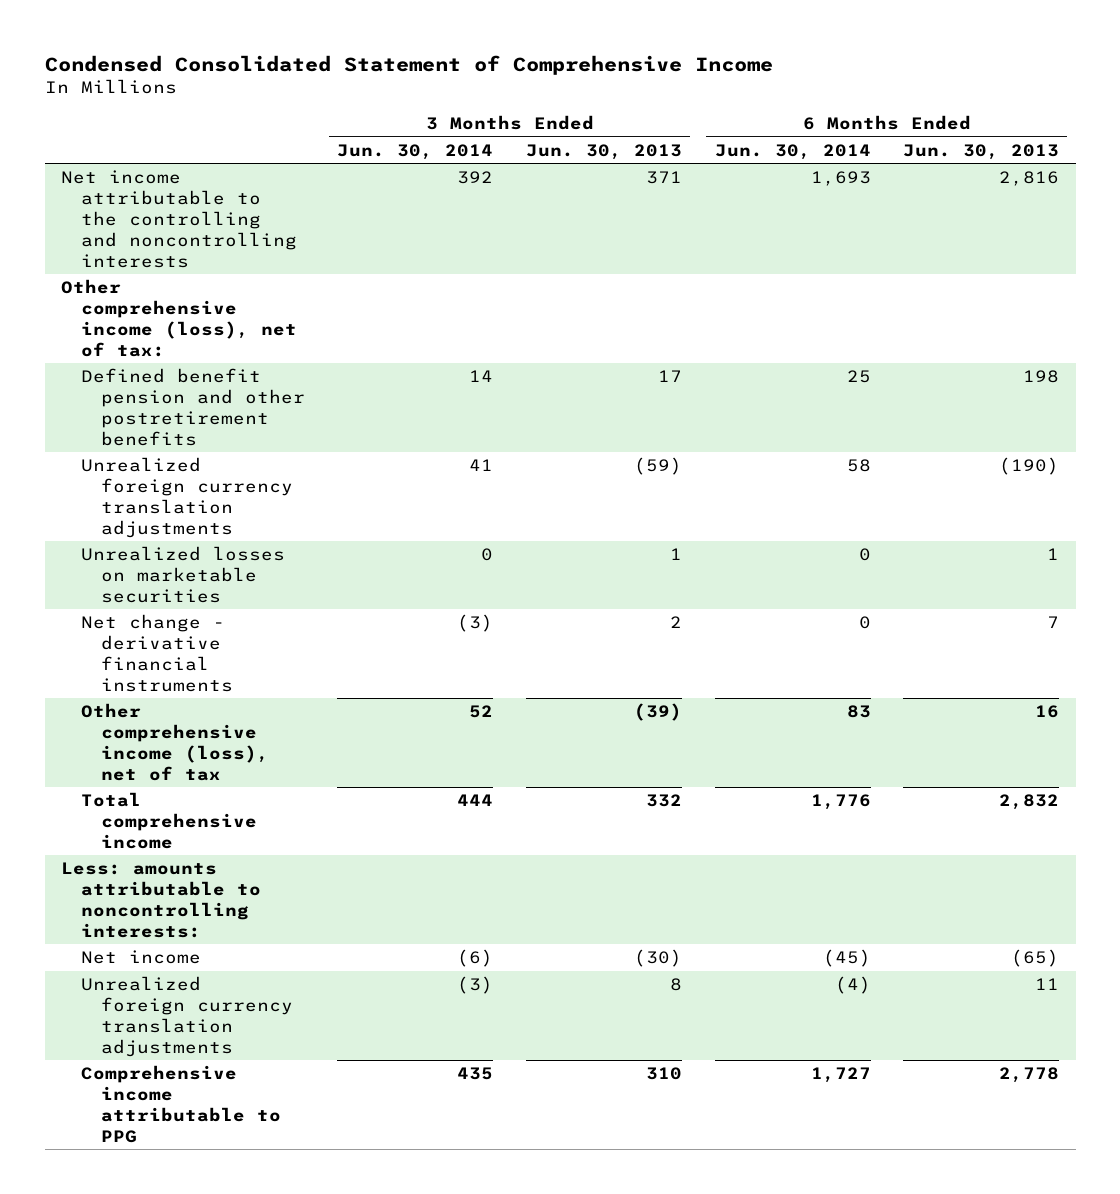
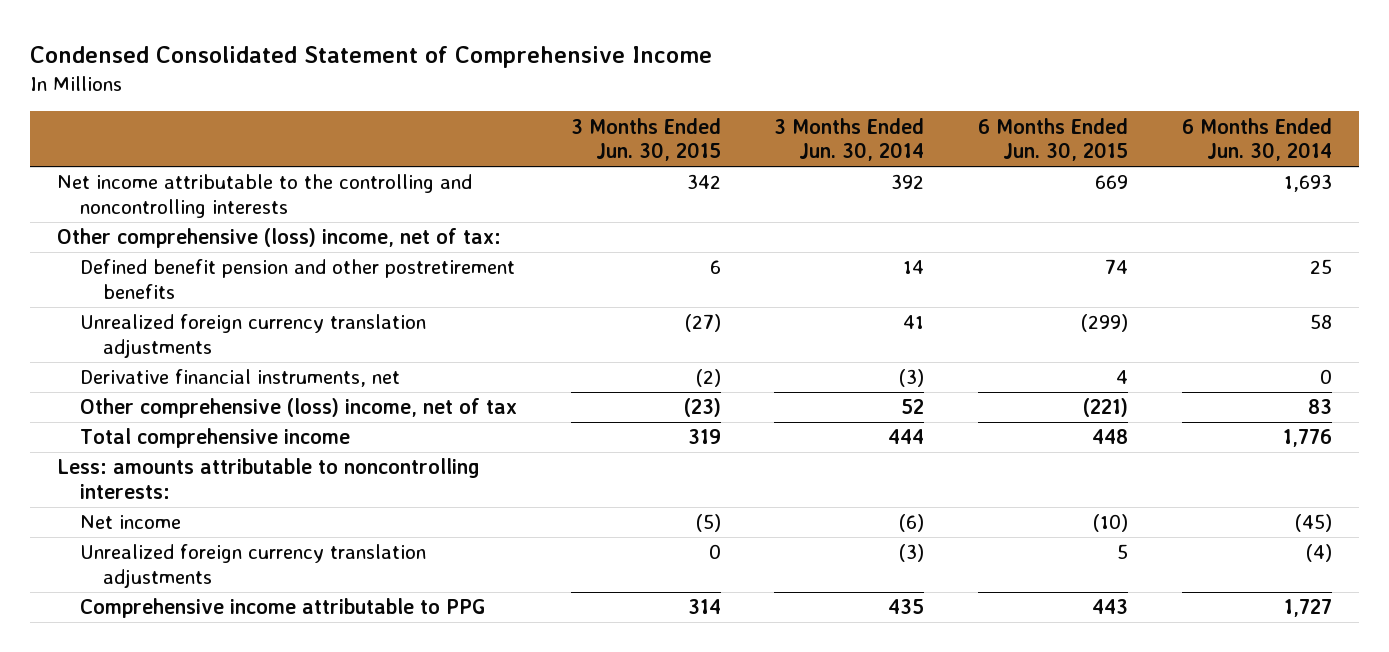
[525,143,682,160] Jun. 30, 2013 -> none
[903,143,1060,160] Jun. 30, 2013 -> none
none -> [570,117,721,162] 3 Months Ended Jun. 30, 2015
none -> [978,117,1129,162] 6 Months Ended Jun. 30, 2015
[61,279,297,357] Other comprehensive income (loss), net of tax: -> [57,228,502,249] Other comprehensive (loss) income, net of tax:
[80,546,285,604] Unrealized losses on marketable securities -> none
[80,614,233,692] Net change - derivative financial instruments -> [79,369,400,388] Derivative financial instruments, net
[80,703,269,781] Other comprehensive income (loss), net of tax -> [79,398,517,419] Other comprehensive (loss) income, net of tax

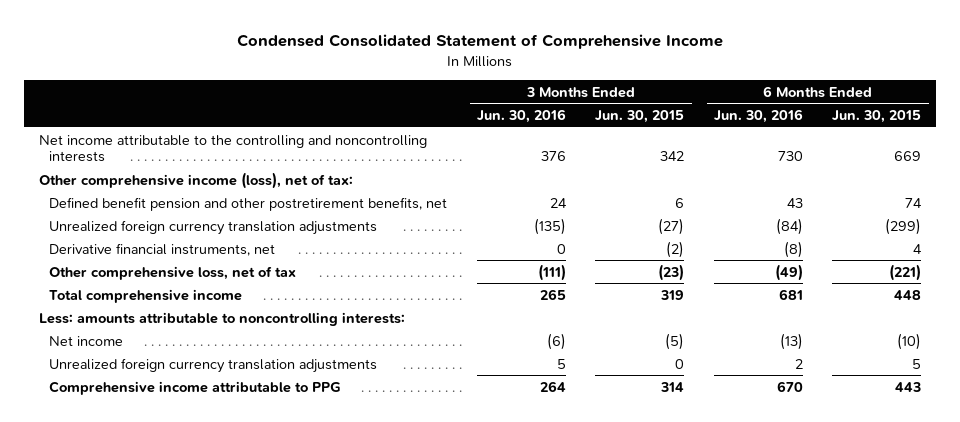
[774,117,925,162] 3 Months Ended Jun. 30, 2014 -> none
[1181,117,1332,162] 6 Months Ended Jun. 30, 2014 -> none
none -> [476,108,566,123] Jun. 30, 2016
none -> [713,108,803,123] Jun. 30, 2016
[57,228,502,249] Other comprehensive (loss) income, net of tax: -> [38,171,353,189] Other comprehensive income (loss), net of tax:
[79,259,515,299] Defined benefit pension and other postretirement benefits -> [49,196,448,211] Defined benefit pension and other postretirement benefits, net
[79,398,517,419] Other comprehensive (loss) income, net of tax -> [49,265,297,280] Other comprehensive loss, net of tax

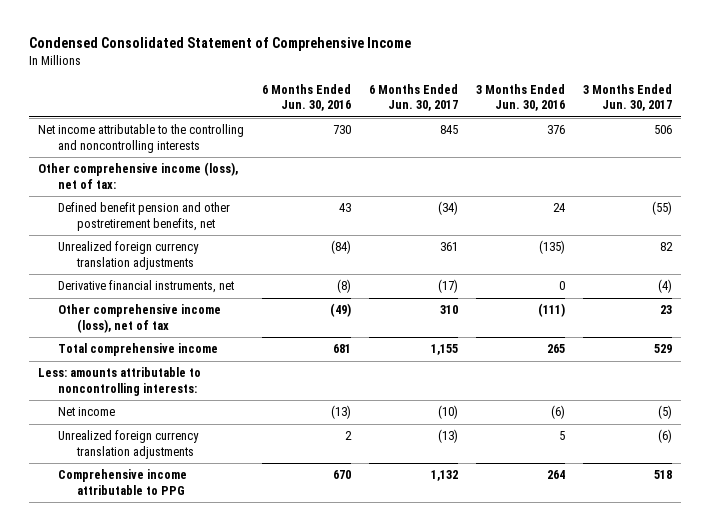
[595,109,685,123] Jun. 30, 2015 -> none
[832,109,922,123] Jun. 30, 2015 -> none
none -> [369,83,459,112] 6 Months Ended Jun. 30, 2017
none -> [583,83,673,112] 3 Months Ended Jun. 30, 2017
[49,265,297,280] Other comprehensive loss, net of tax -> [57,304,221,333] Other comprehensive income (loss), net of tax

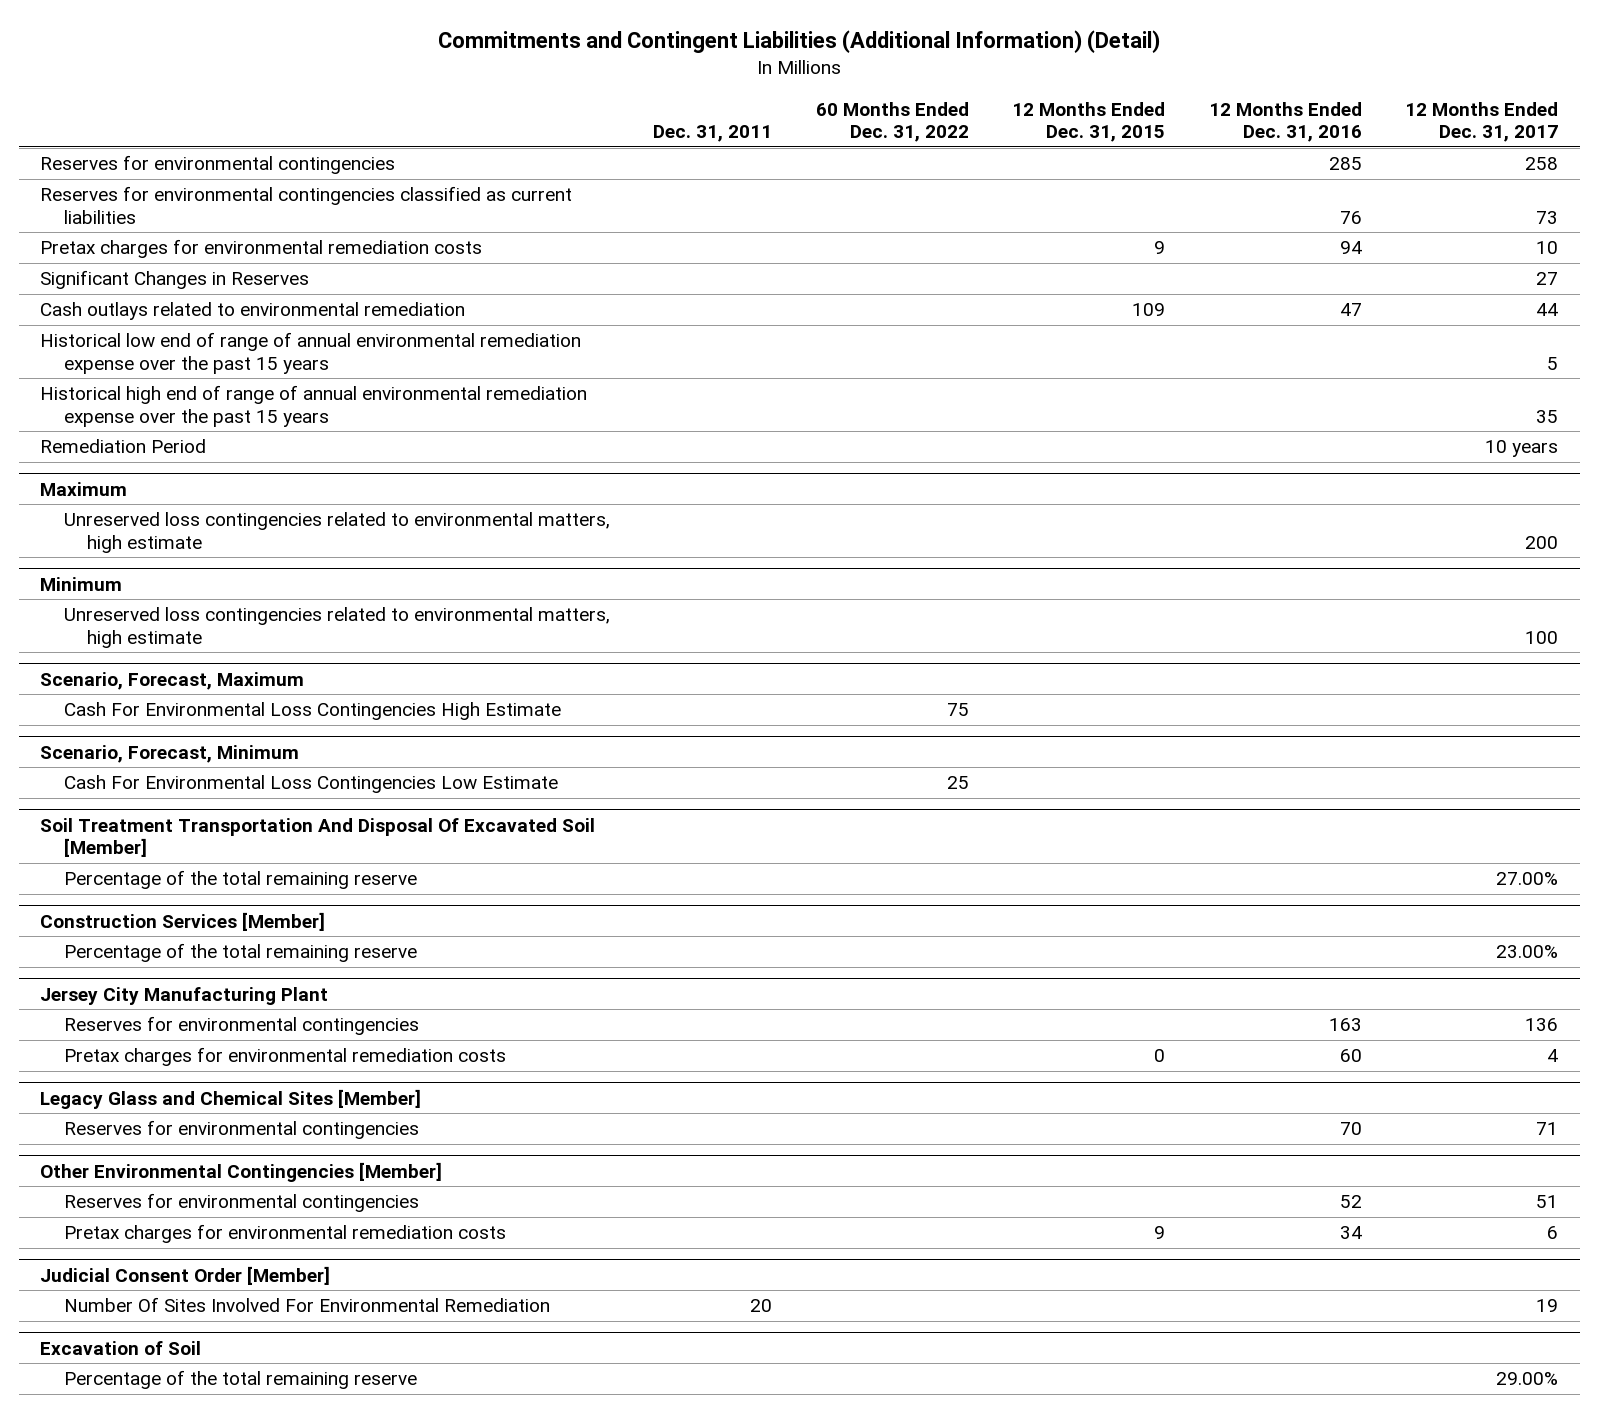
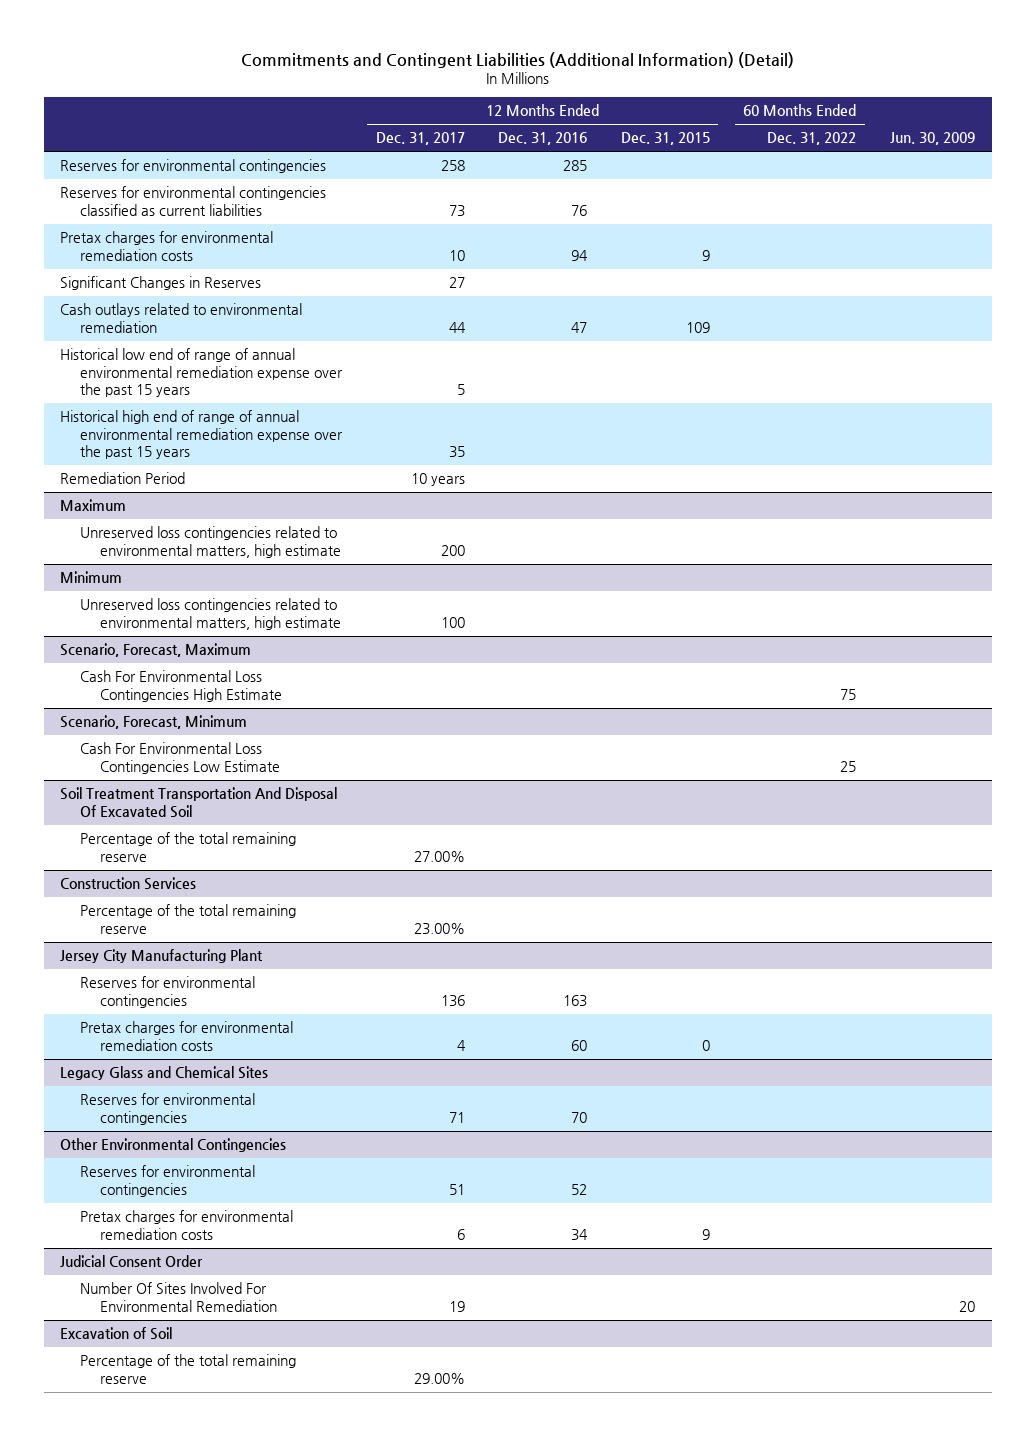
[653,125,773,143] Dec. 31, 2011 -> none
none -> [889,132,975,146] Jun. 30, 2009
[40,817,596,858] Soil Treatment Transportation And Disposal Of Excavated Soil [Member] -> [60,787,338,818] Soil Treatment Transportation And Disposal Of Excavated Soil
[40,911,326,931] Construction Services [Member] -> [60,877,197,891] Construction Services
[40,1088,422,1109] Legacy Glass and Chemical Sites [Member] -> [60,1066,269,1081] Legacy Glass and Chemical Sites
[40,1161,443,1182] Other Environmental Contingencies [Member] -> [60,1138,287,1153] Other Environmental Contingencies
[40,1265,331,1285] Judicial Consent Order [Member] -> [60,1255,204,1268] Judicial Consent Order

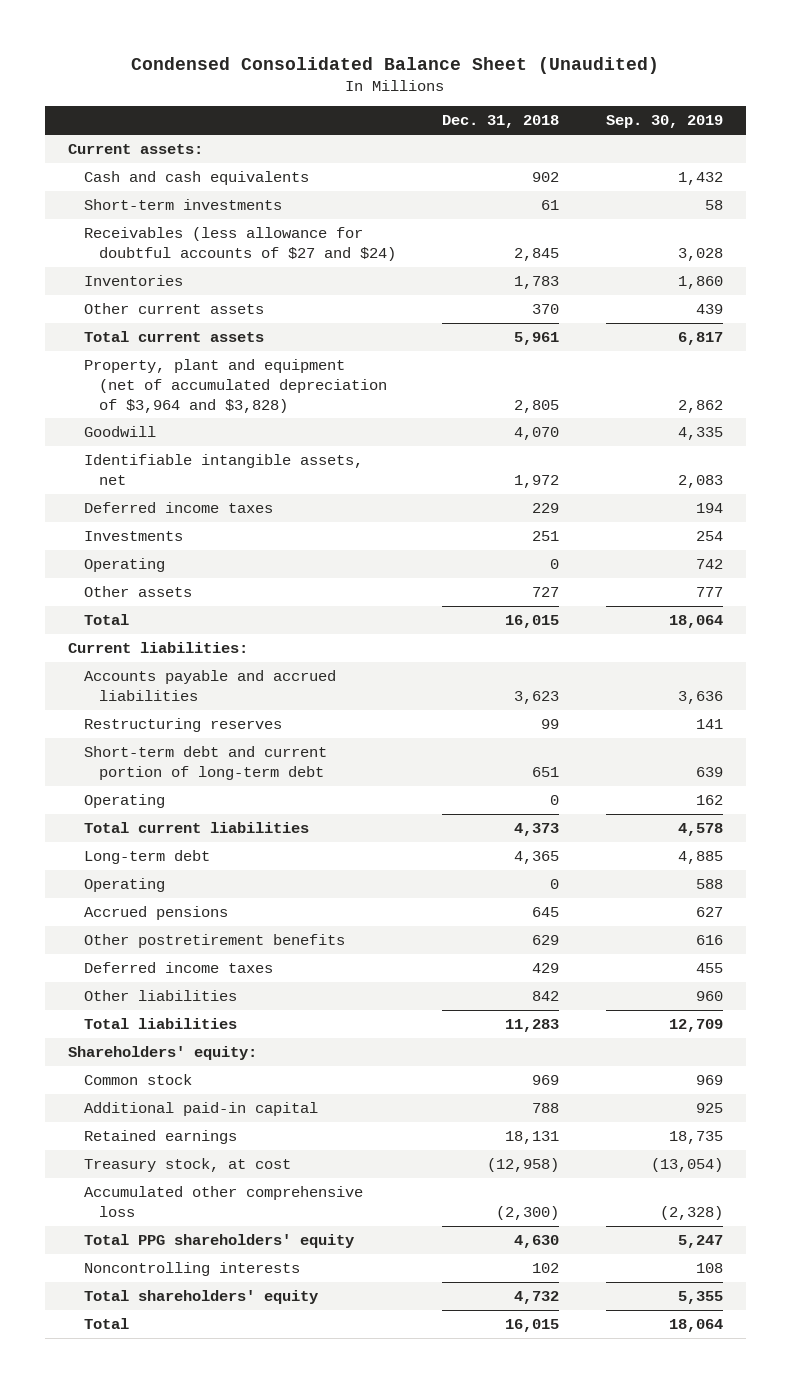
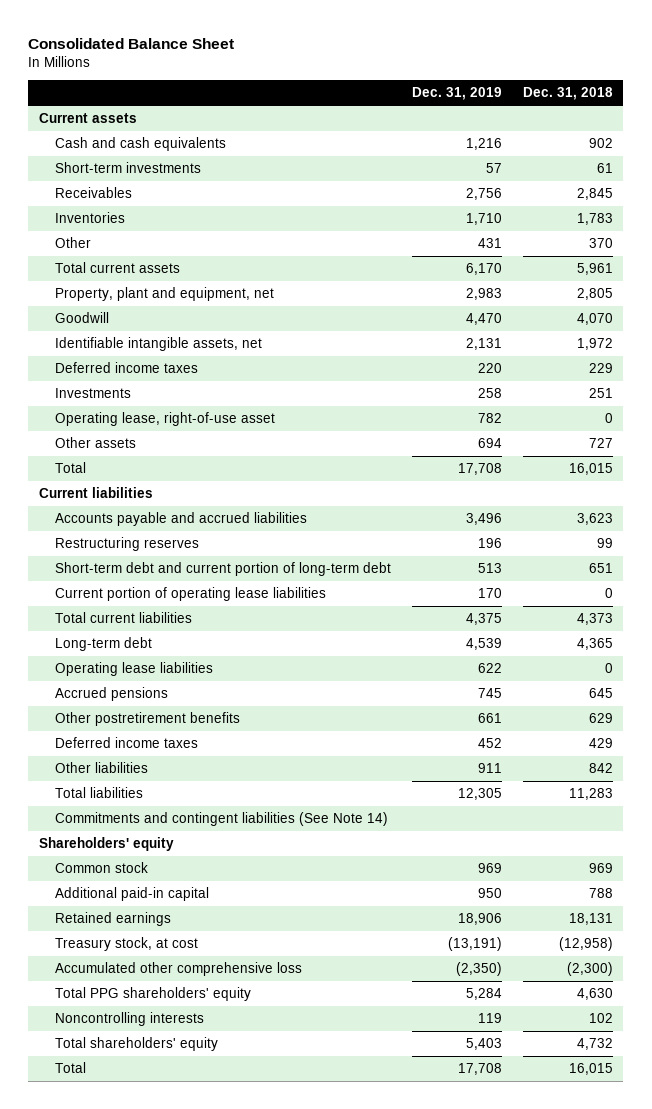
[131,56,660,74] Condensed Consolidated Balance Sheet (Unaudited) -> [28,38,235,50] Consolidated Balance Sheet
[605,115,723,129] Sep. 30, 2019 -> none
none -> [412,87,503,101] Dec. 31, 2019
[68,144,204,155] Current assets: -> [38,112,137,123] Current assets
[83,227,397,261] Receivables (less allowance for doubtful accounts of $27 and $24) -> [55,186,133,198] Receivables
[83,303,264,315] Other current assets -> [55,236,92,248] Other
[83,359,388,413] Property, plant and equipment (net of accumulated depreciation of $3,964 and $3,828) -> [55,286,275,301] Property, plant and equipment, net
[83,558,165,573] Operating -> [55,411,276,426] Operating lease, right-of-use asset
[68,642,249,654] Current liabilities: -> [38,486,153,498] Current liabilities
[83,794,165,809] Operating -> [55,586,327,601] Current portion of operating lease liabilities
[83,878,165,893] Operating -> [55,661,214,676] Operating lease liabilities
none -> [55,811,389,826] Commitments and contingent liabilities (See Note 14)
[68,1046,258,1061] Shareholders' equity: -> [38,836,174,851] Shareholders' equity

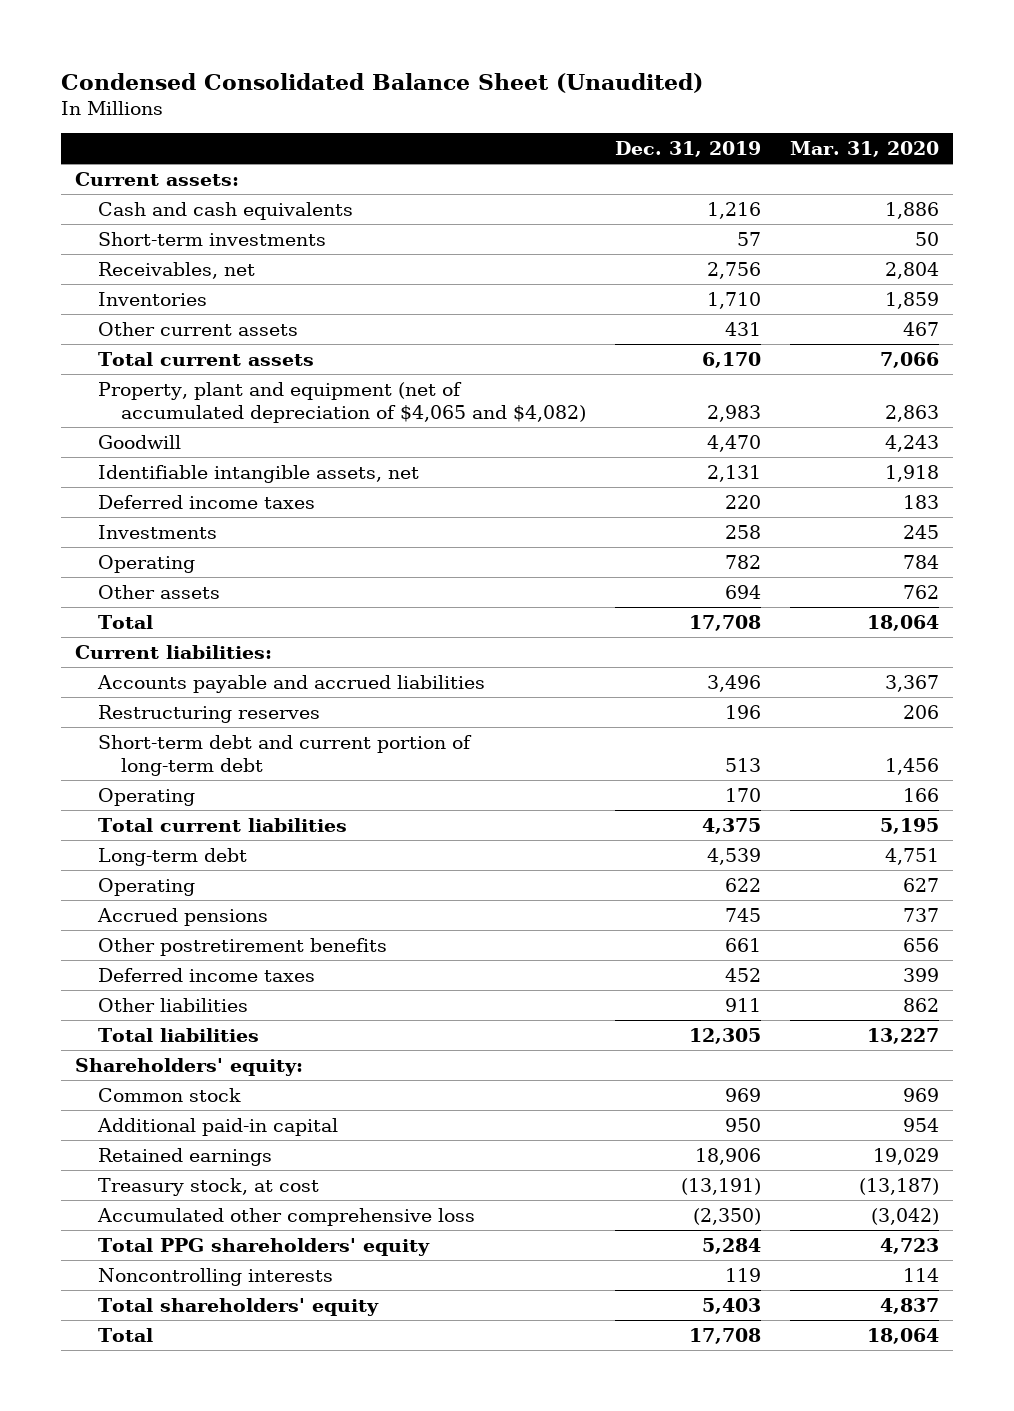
[28,38,235,50] Consolidated Balance Sheet -> [61,72,704,93] Condensed Consolidated Balance Sheet (Unaudited)
[522,87,613,101] Dec. 31, 2018 -> none
none -> [789,141,939,158] Mar. 31, 2020
[38,112,137,123] Current assets -> [75,171,240,186] Current assets:
[55,186,133,198] Receivables -> [98,261,256,279] Receivables, net
[55,236,92,248] Other -> [98,321,299,336] Other current assets
[55,286,275,301] Property, plant and equipment, net -> [98,381,587,424] Property, plant and equipment (net of accumulated depreciation of $4,065 and $4,082)
[55,411,276,426] Operating lease, right-of-use asset -> [98,554,196,573] Operating
[38,486,153,498] Current liabilities -> [75,644,273,659] Current liabilities:
[55,586,327,601] Current portion of operating lease liabilities -> [98,787,196,806] Operating
[55,661,214,676] Operating lease liabilities -> [98,877,196,896] Operating
[55,811,389,826] Commitments and contingent liabilities (See Note 14) -> none
[38,836,174,851] Shareholders' equity -> [75,1057,304,1076] Shareholders' equity:

